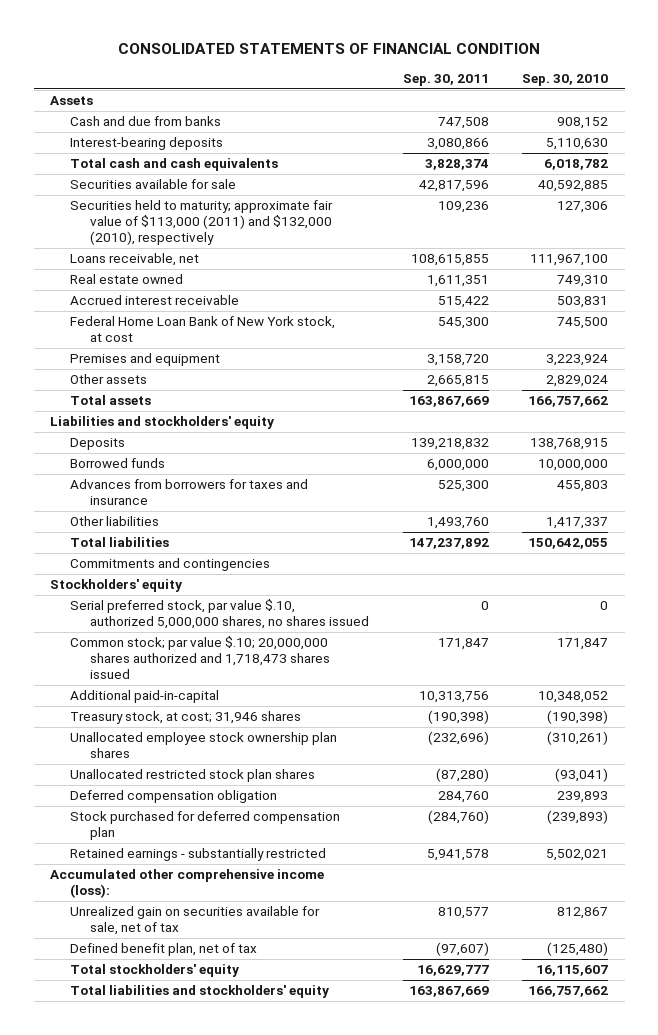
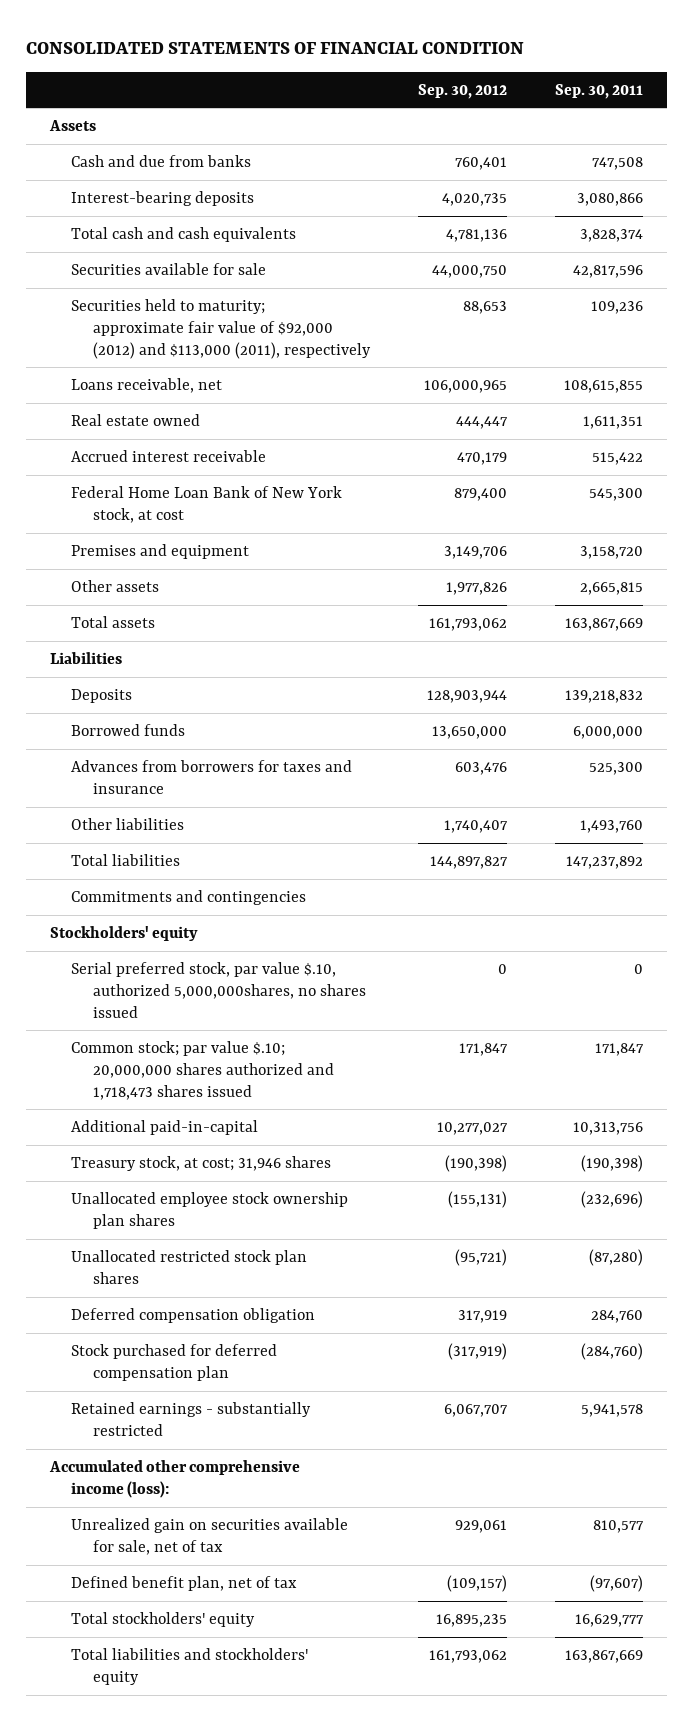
[522,74,609,87] Sep. 30, 2010 -> none
none -> [417,83,507,99] Sep. 30, 2012
[70,200,334,246] Securities held to maturity; approximate fair value of $113,000 (2011) and $132,000 (2010), respectively -> [71,298,371,359] Securities held to maturity; approximate fair value of $92,000 (2012) and $113,000 (2011), respectively
[50,416,275,430] Liabilities and stockholders' equity -> none
none -> [50,651,123,664] Liabilities
[70,599,370,630] Serial preferred stock, par value $.10, authorized 5,000,000 shares, no shares issued -> [71,961,366,1018] Serial preferred stock, par value $.10, authorized 5,000,000shares, no shares issued

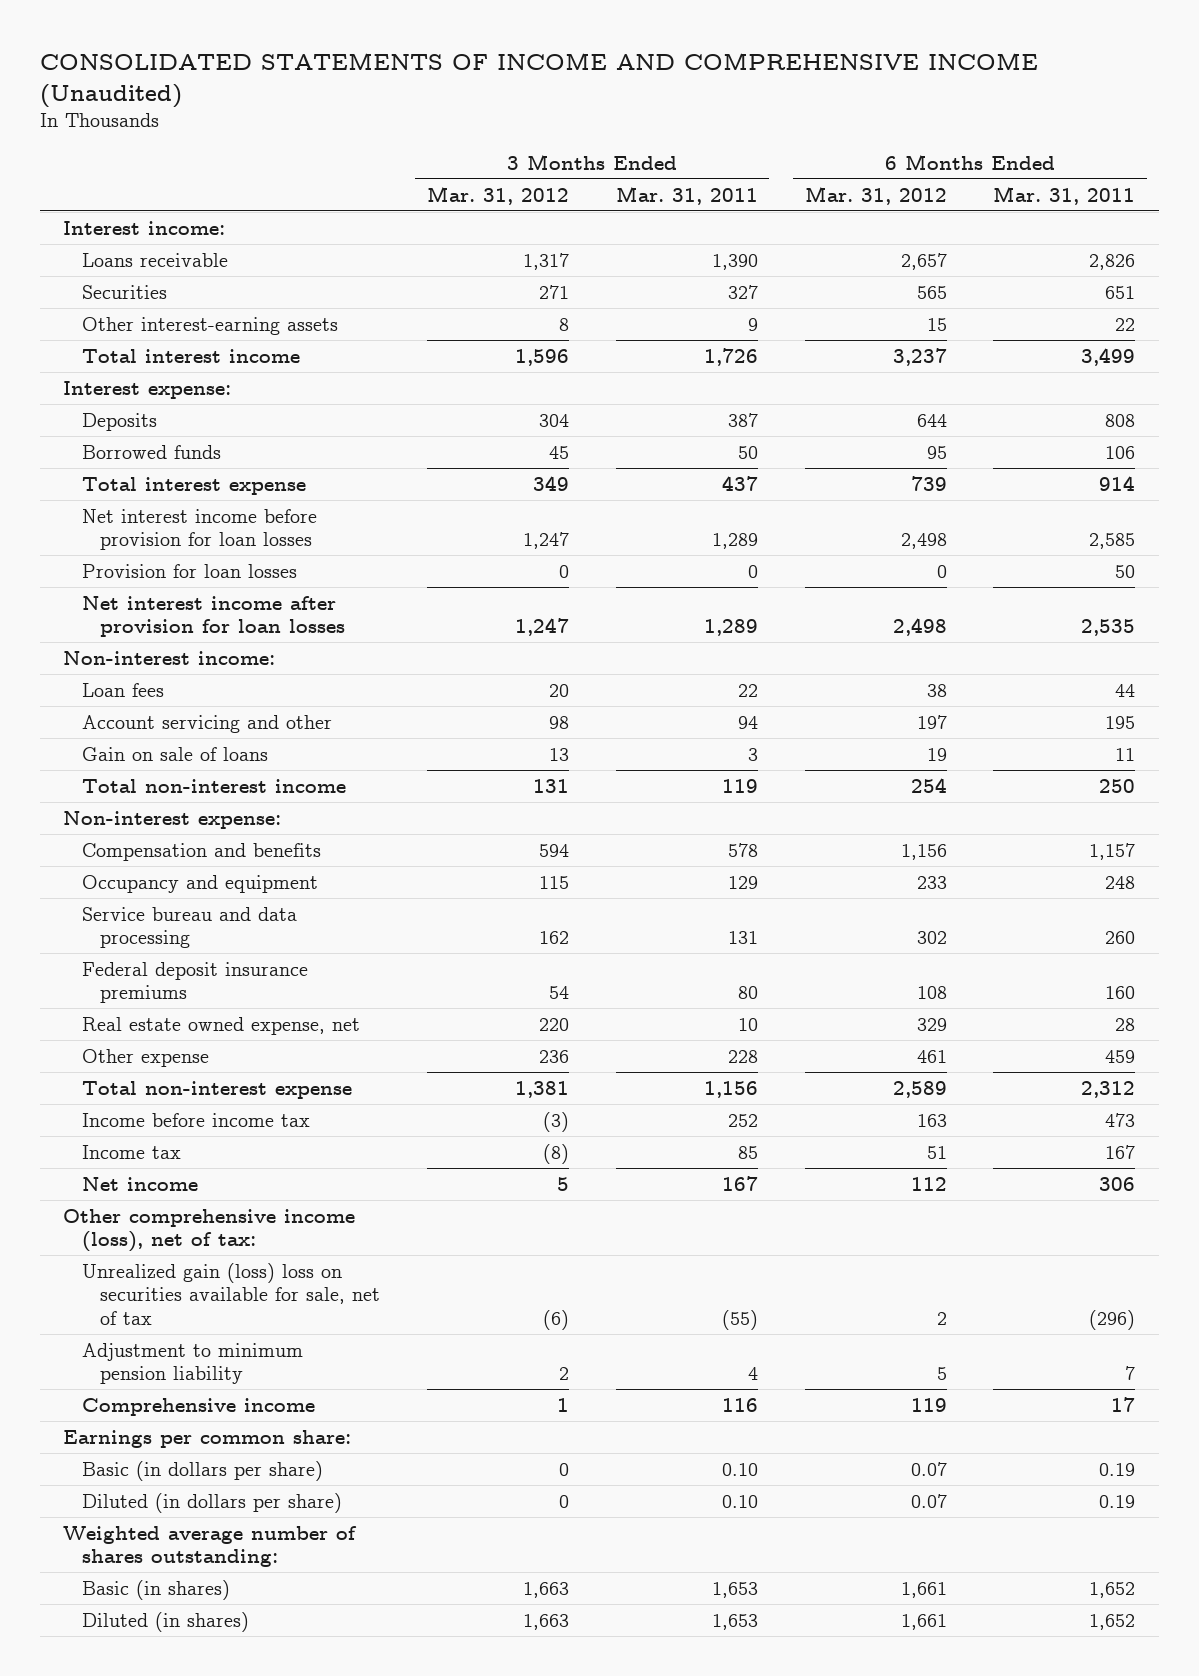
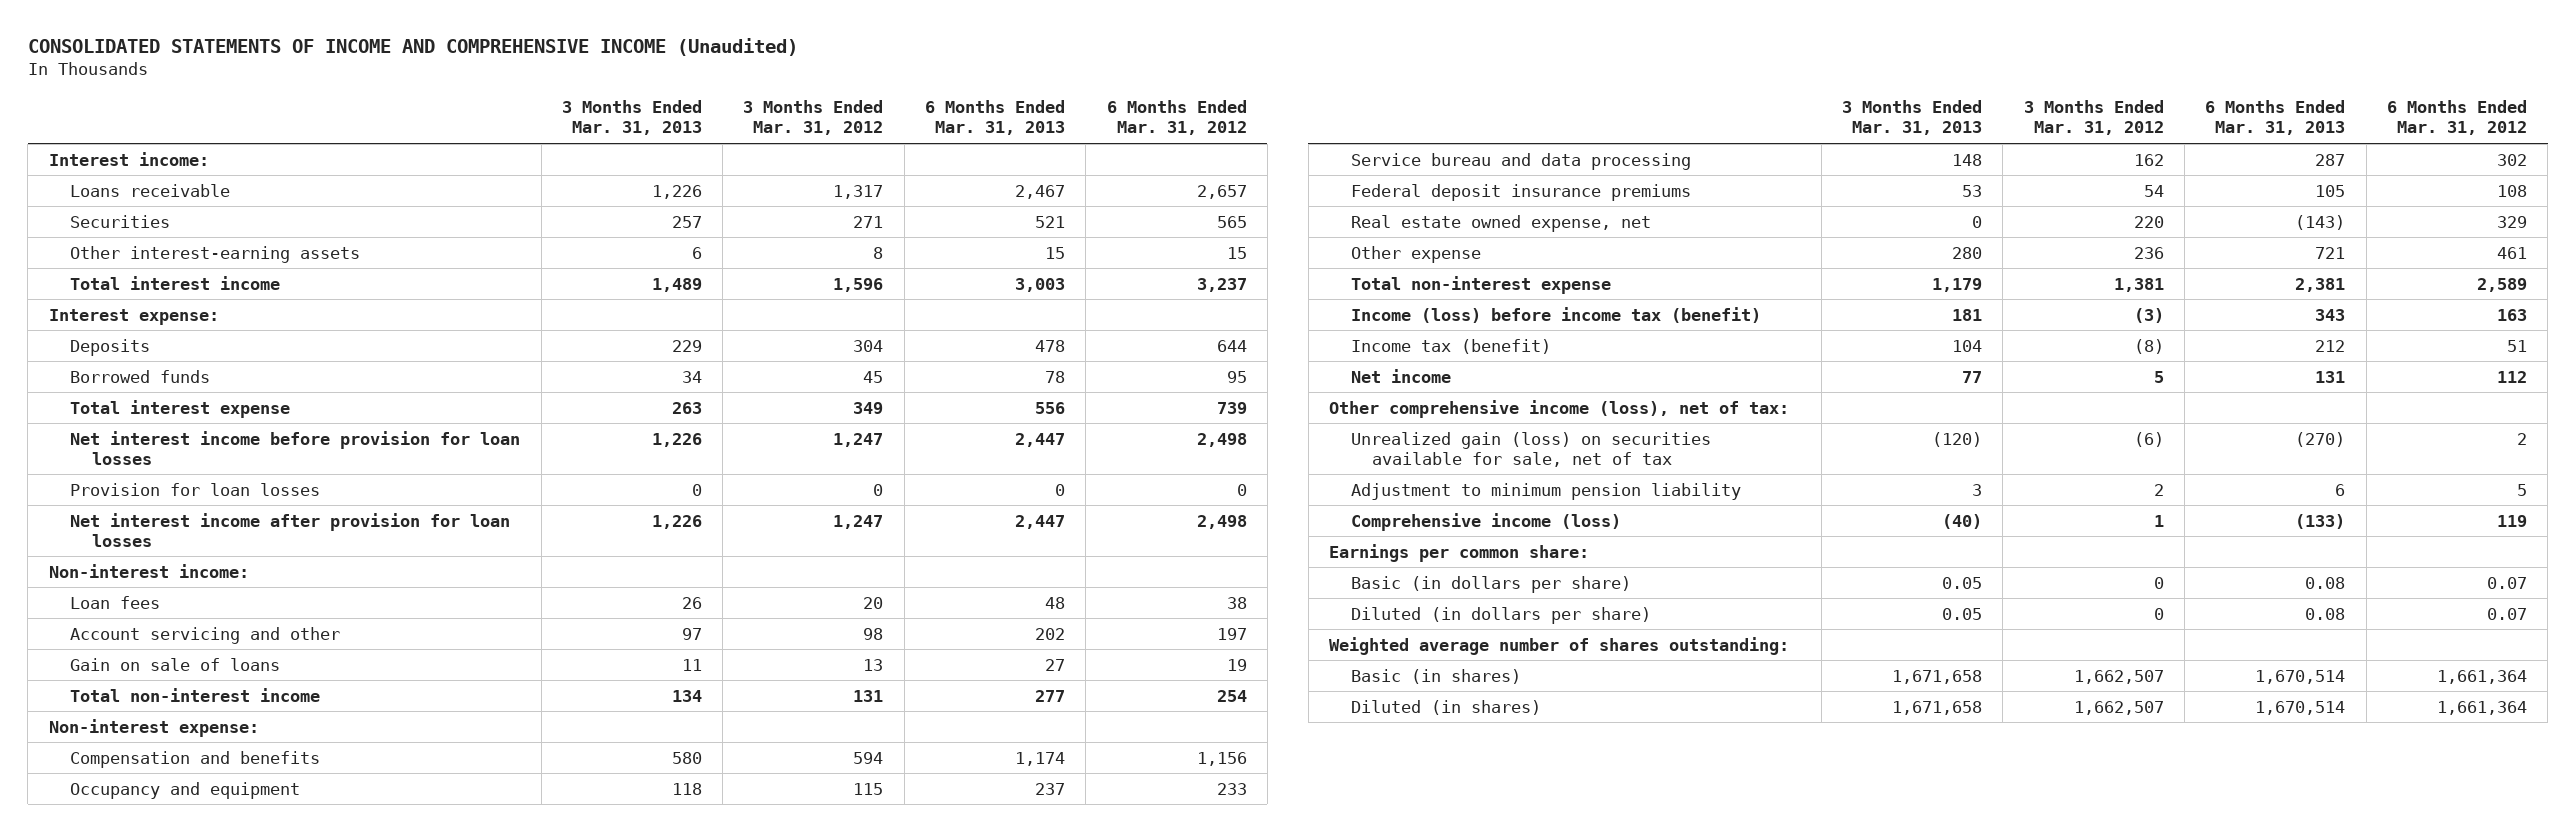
[615,185,758,205] Mar. 31, 2011 -> none
[993,185,1136,205] Mar. 31, 2011 -> none
none -> [561,100,702,136] 3 Months Ended Mar. 31, 2013
none -> [925,100,1066,136] 6 Months Ended Mar. 31, 2013
[81,1112,310,1127] Income before income tax -> [1350,306,1761,323] Income (loss) before income tax (benefit)
[81,1144,181,1159] Income tax -> [1350,338,1551,354] Income tax (benefit)
[81,1262,381,1325] Unrealized gain (loss) loss on securities available for sale, net of tax -> [1350,431,1711,467] Unrealized gain (loss) on securities available for sale, net of tax
[81,1397,315,1416] Comprehensive income -> [1350,512,1621,531] Comprehensive income (loss)
[522,1581,569,1598] 1,663 -> [2073,669,2164,684] 1,662,507
[900,1581,947,1598] 1,661 -> [2436,669,2527,684] 1,661,364
[522,1613,569,1630] 1,663 -> [2073,700,2164,715] 1,662,507
[900,1613,947,1630] 1,661 -> [2436,700,2527,715] 1,661,364

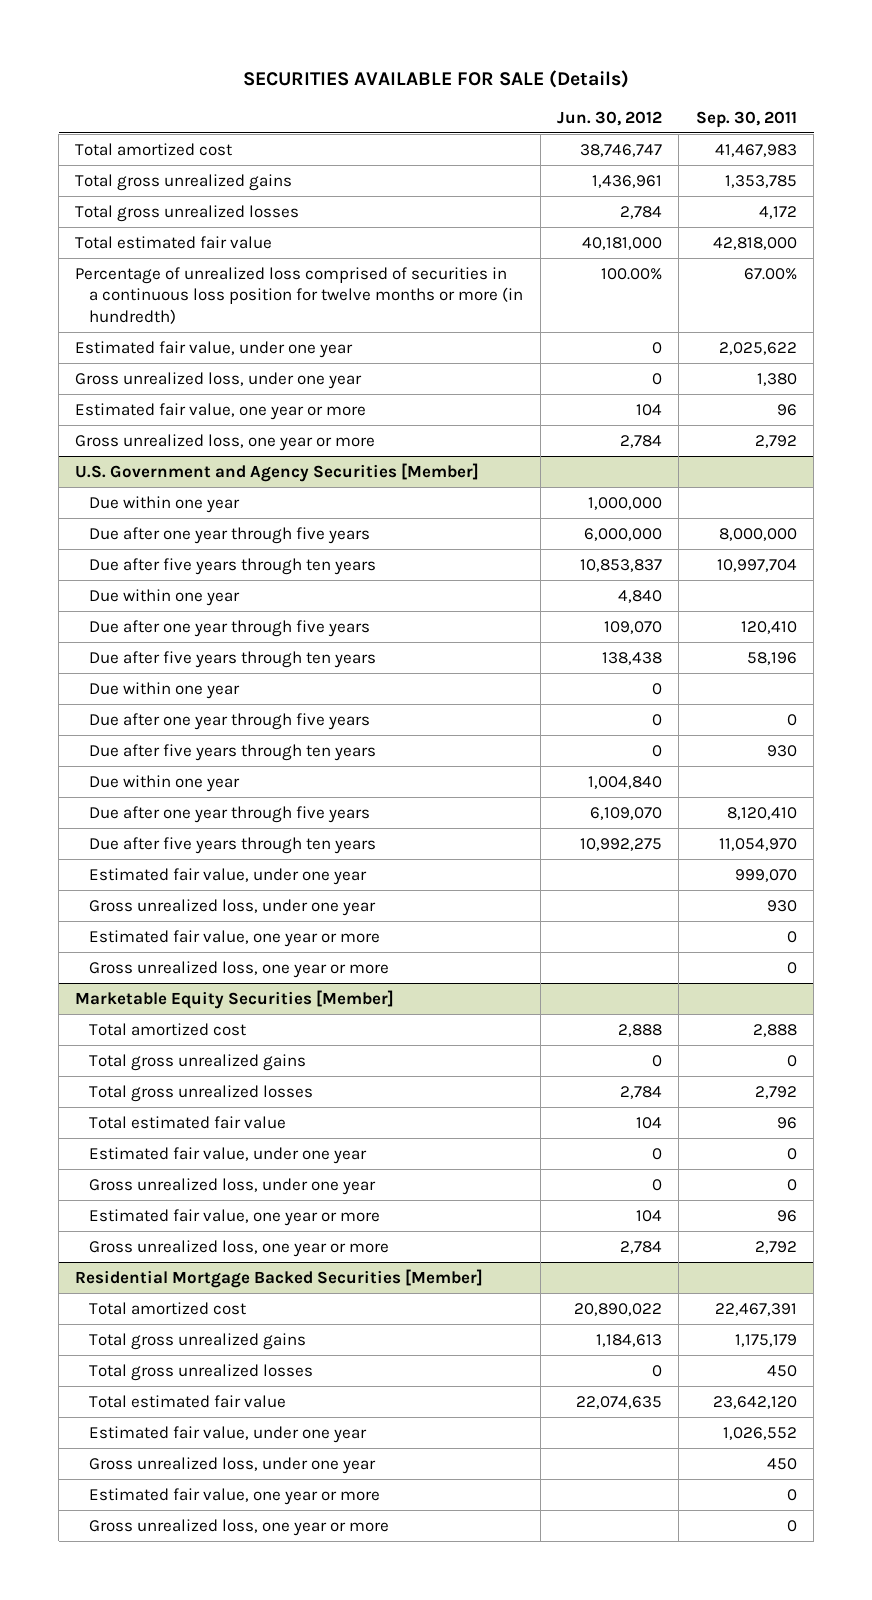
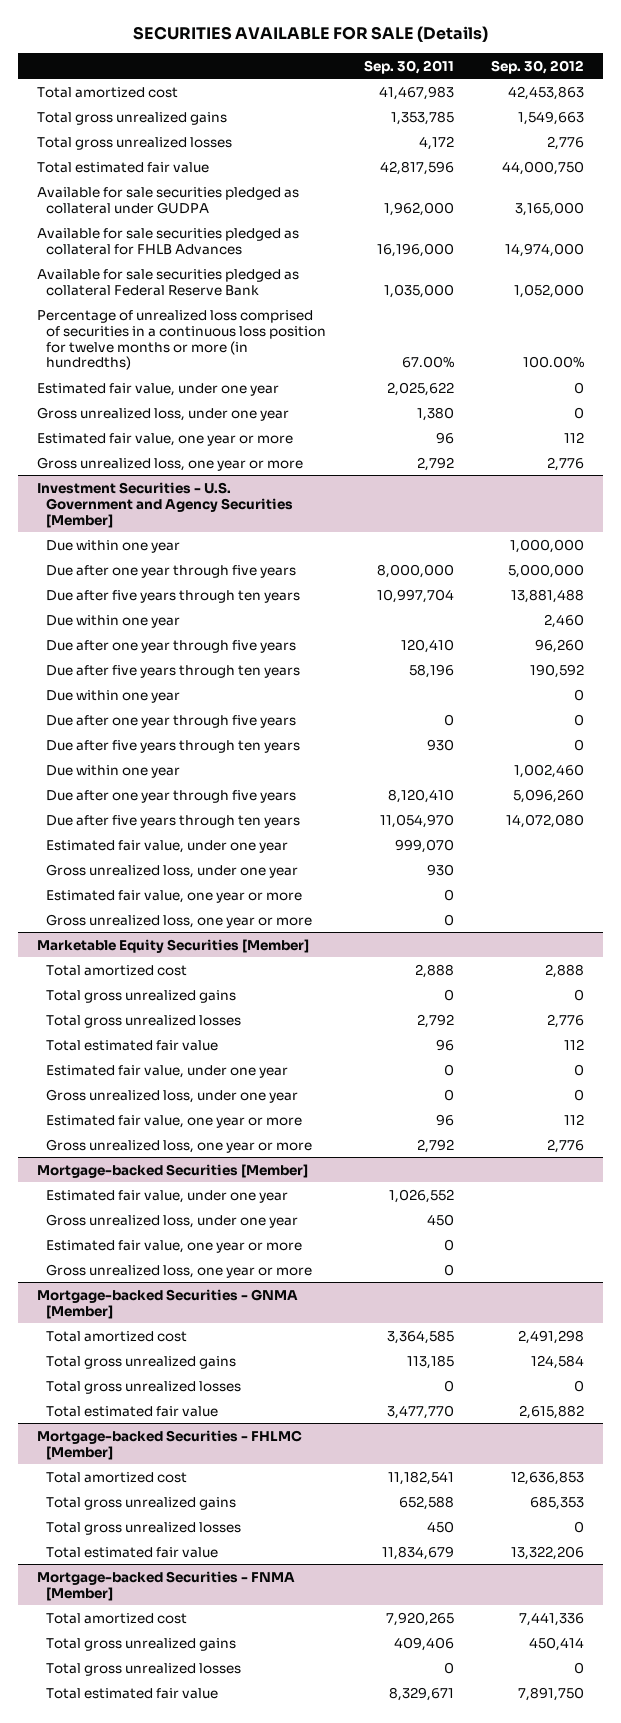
[557,110,663,126] Jun. 30, 2012 -> none
none -> [491,59,585,74] Sep. 30, 2012
[712,236,797,250] 42,818,000 -> [379,160,454,175] 42,817,596
none -> [36,186,299,214] Available for sale securities pledged as collateral under GUDPA
none -> [36,227,299,255] Available for sale securities pledged as collateral for FHLB Advances
none -> [36,268,299,296] Available for sale securities pledged as collateral Federal Reserve Bank
[75,266,524,324] Percentage of unrealized loss comprised of securities in a continuous loss position for twelve months or more (in hundredth) -> [36,309,327,371] Percentage of unrealized loss comprised of securities in a continuous loss position for twelve months or more (in hundredths)
[75,462,480,482] U.S. Government and Agency Securities [Member] -> [36,481,294,528] Investment Securities - U.S. Government and Agency Securities [Member]
[89,1301,247,1315] Total amortized cost -> none
[89,1332,307,1350] Total gross unrealized gains -> none
[89,1363,314,1381] Total gross unrealized losses -> none
[89,1394,287,1408] Total estimated fair value -> none
[75,1268,484,1288] Residential Mortgage Backed Securities [Member] -> [36,1163,308,1178] Mortgage-backed Securities [Member]
none -> [36,1288,298,1319] Mortgage-backed Securities - GNMA [Member]
none -> [46,1330,188,1342] Total amortized cost
none -> [46,1355,237,1369] Total gross unrealized gains
none -> [46,1380,242,1394] Total gross unrealized losses
none -> [46,1405,219,1417] Total estimated fair value
none -> [36,1429,302,1460] Mortgage-backed Securities - FHLMC [Member]
none -> [46,1471,188,1483] Total amortized cost
none -> [46,1496,237,1510] Total gross unrealized gains
none -> [46,1521,242,1535] Total gross unrealized losses
none -> [46,1546,219,1558] Total estimated fair value
none -> [36,1570,295,1601] Mortgage-backed Securities - FNMA [Member]
none -> [46,1612,188,1624] Total amortized cost
none -> [46,1637,237,1651] Total gross unrealized gains
none -> [46,1662,242,1676] Total gross unrealized losses
none -> [46,1687,219,1699] Total estimated fair value

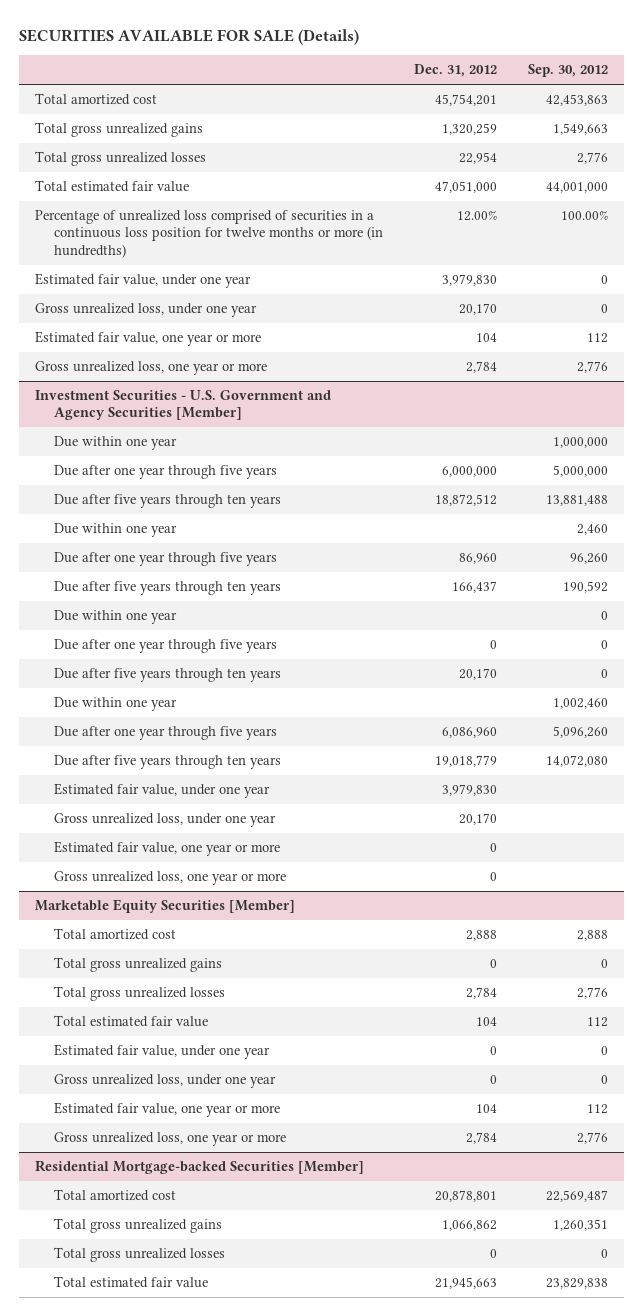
[363,59,454,74] Sep. 30, 2011 -> none
none -> [413,64,497,78] Dec. 31, 2012
[36,186,299,214] Available for sale securities pledged as collateral under GUDPA -> none
[36,227,299,255] Available for sale securities pledged as collateral for FHLB Advances -> none
[36,268,299,296] Available for sale securities pledged as collateral Federal Reserve Bank -> none
[502,160,585,175] 44,000,750 -> [546,181,609,193] 44,001,000
[46,1189,289,1203] Estimated fair value, under one year -> none
[46,1213,299,1228] Gross unrealized loss, under one year -> none
[46,1239,303,1253] Estimated fair value, one year or more -> none
[46,1263,313,1278] Gross unrealized loss, one year or more -> none
[36,1288,298,1319] Mortgage-backed Securities - GNMA [Member] -> none
[46,1380,242,1394] Total gross unrealized losses -> none
[46,1405,219,1417] Total estimated fair value -> none
[36,1429,302,1460] Mortgage-backed Securities - FHLMC [Member] -> none
[46,1471,188,1483] Total amortized cost -> none
[46,1496,237,1510] Total gross unrealized gains -> none
[46,1521,242,1535] Total gross unrealized losses -> none
[46,1546,219,1558] Total estimated fair value -> none
[36,1570,295,1601] Mortgage-backed Securities - FNMA [Member] -> none
[46,1612,188,1624] Total amortized cost -> none
[46,1637,237,1651] Total gross unrealized gains -> none
[36,1163,308,1178] Mortgage-backed Securities [Member] -> [34,1159,364,1174] Residential Mortgage-backed Securities [Member]
[518,1329,585,1344] 2,491,298 -> [546,1189,609,1202] 22,569,487
[531,1354,585,1369] 124,584 -> [553,1218,609,1231] 1,260,351
[518,1686,585,1701] 7,891,750 -> [546,1277,609,1289] 23,829,838

